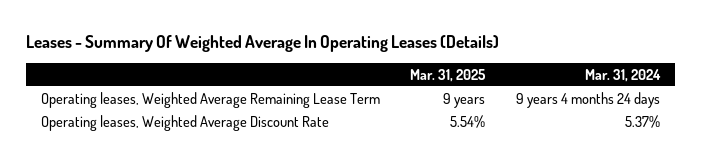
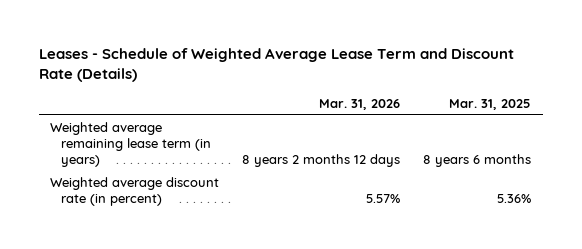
[25,35,499,53] Leases - Summary Of Weighted Average In Operating Leases (Details) -> [38,47,514,82] Leases - Schedule of Weighted Average Lease Term and Discount Rate (Details)
[584,68,661,82] Mar. 31, 2024 -> none
none -> [319,98,401,110] Mar. 31, 2026
[40,91,380,108] Operating leases, Weighted Average Remaining Lease Term -> [50,122,211,168] Weighted average remaining lease term (in years)
[443,92,486,108] 9 years -> [423,154,532,168] 8 years 6 months
[40,114,329,131] Operating leases, Weighted Average Discount Rate -> [50,177,220,207] Weighted average discount rate (in percent)
[450,114,486,128] 5.54% -> [497,194,532,204] 5.36%

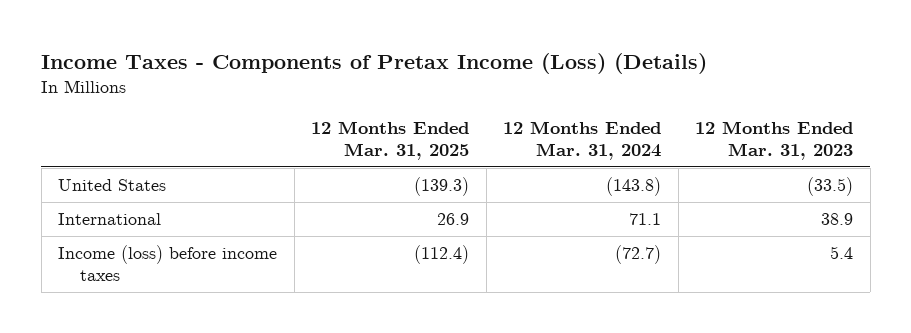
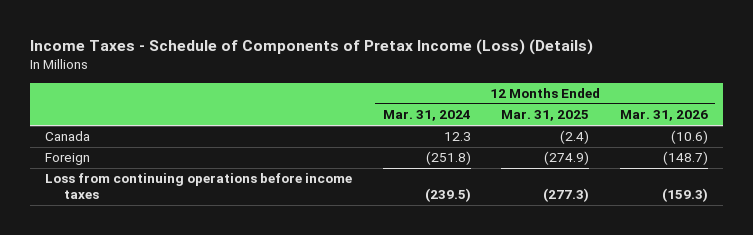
[41,52,708,74] Income Taxes - Components of Pretax Income (Loss) (Details) -> [30,38,594,55] Income Taxes - Schedule of Components of Pretax Income (Loss) (Details)
[695,121,854,160] 12 Months Ended Mar. 31, 2023 -> none
none -> [619,110,708,122] Mar. 31, 2026
[58,179,167,192] United States -> none
[58,213,162,226] International -> none
none -> [45,131,91,142] Canada
none -> [45,153,91,166] Foreign
[58,245,278,281] Income (loss) before income taxes -> [45,173,353,200] Loss from continuing operations before income taxes
[414,245,470,265] (112.4) -> [543,188,590,203] (277.3)
[615,245,662,265] (72.7) -> [424,188,471,203] (239.5)

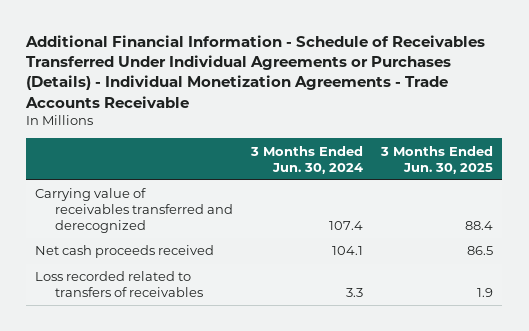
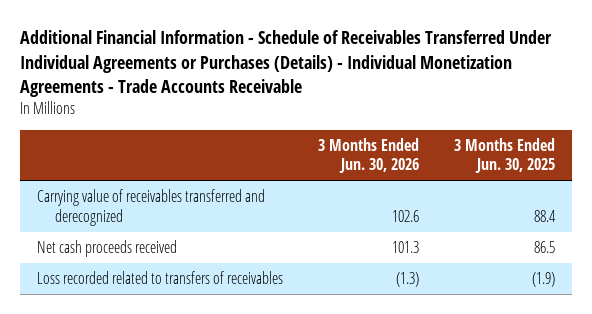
[249,145,363,174] 3 Months Ended Jun. 30, 2024 -> none
none -> [318,137,420,174] 3 Months Ended Jun. 30, 2026
[477,288,494,298] 1.9 -> [531,272,555,288] (1.9)

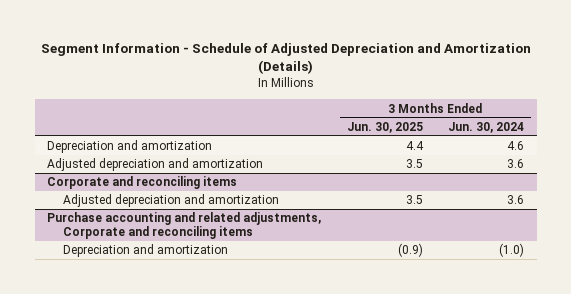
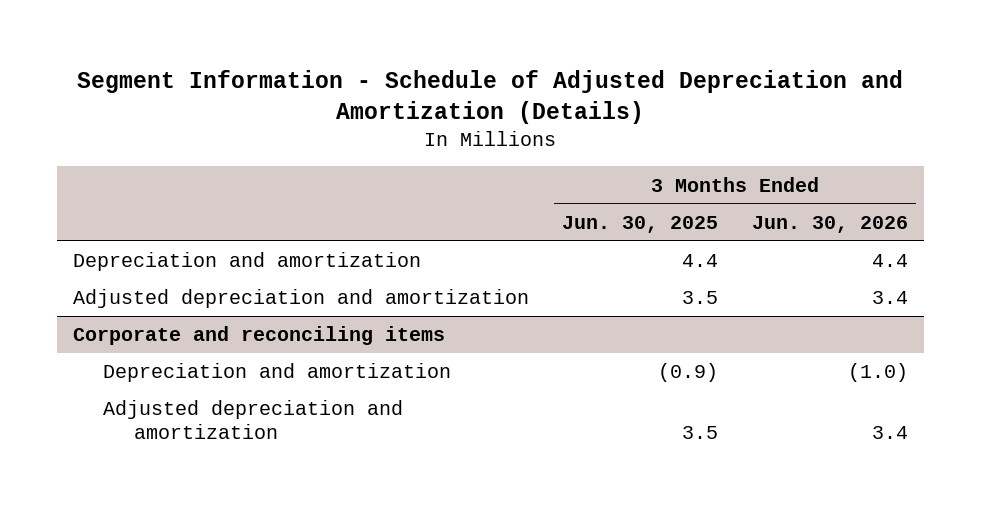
[448,122,525,134] Jun. 30, 2024 -> none
none -> [751,215,908,233] Jun. 30, 2026
[47,212,322,240] Purchase accounting and related adjustments, Corporate and reconciling items -> none
[62,194,279,208] Adjusted depreciation and amortization -> [103,400,404,439] Adjusted depreciation and amortization

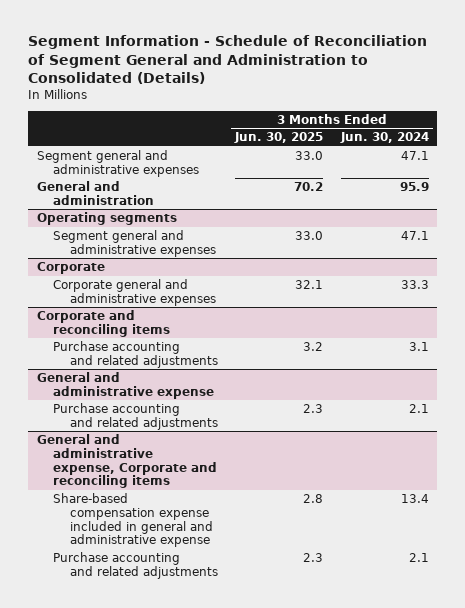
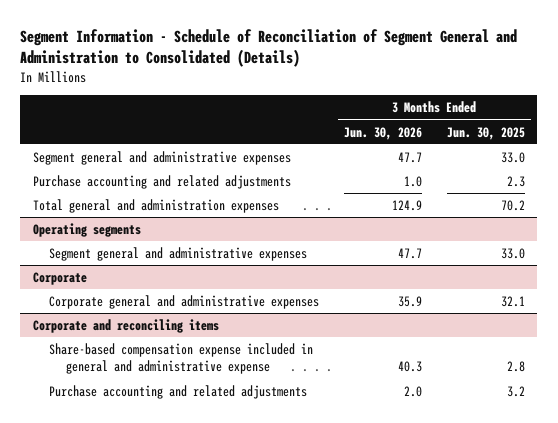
[339,132,429,144] Jun. 30, 2024 -> none
none -> [344,126,423,140] Jun. 30, 2026
none -> [32,174,291,189] Purchase accounting and related adjustments
[36,181,155,205] General and administration -> [32,198,279,213] Total general and administration expenses
[36,372,215,399] General and administrative expense -> none
[53,403,219,430] Purchase accounting and related adjustments -> none
[36,434,218,489] General and administrative expense, Corporate and reconciling items -> none
[53,552,219,579] Purchase accounting and related adjustments -> none
[53,341,219,368] Purchase accounting and related adjustments -> [49,384,308,399] Purchase accounting and related adjustments

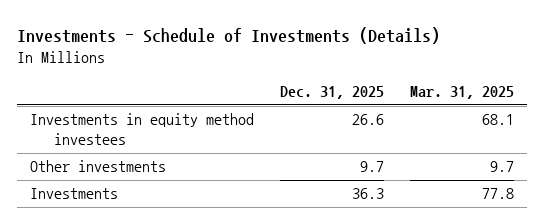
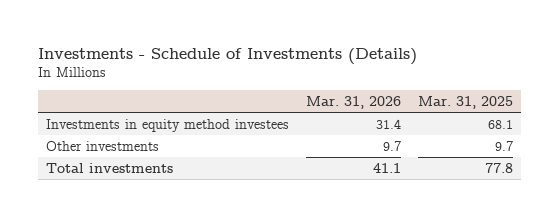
[279,86,384,100] Dec. 31, 2025 -> none
none -> [306,95,402,109] Mar. 31, 2026
[29,188,118,200] Investments -> [46,162,174,173] Total investments

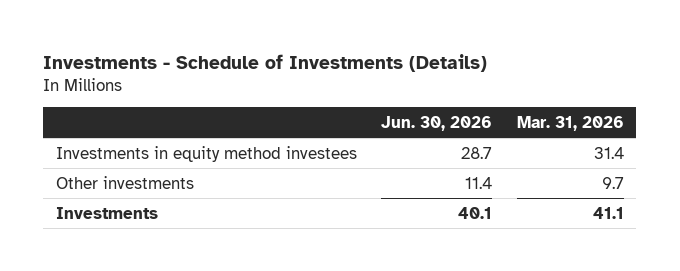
[417,95,513,109] Mar. 31, 2025 -> none
none -> [381,115,493,131] Jun. 30, 2026
[46,162,174,173] Total investments -> [55,206,158,219] Investments

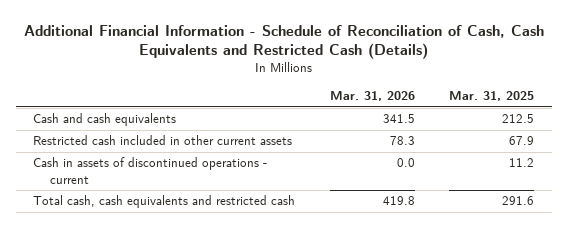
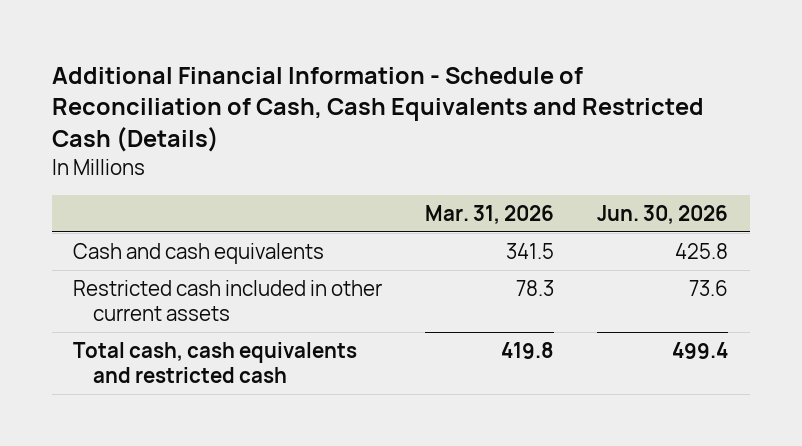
[449,91,535,102] Mar. 31, 2025 -> none
none -> [597,205,729,225] Jun. 30, 2026
[33,157,268,184] Cash in assets of discontinued operations - current -> none

